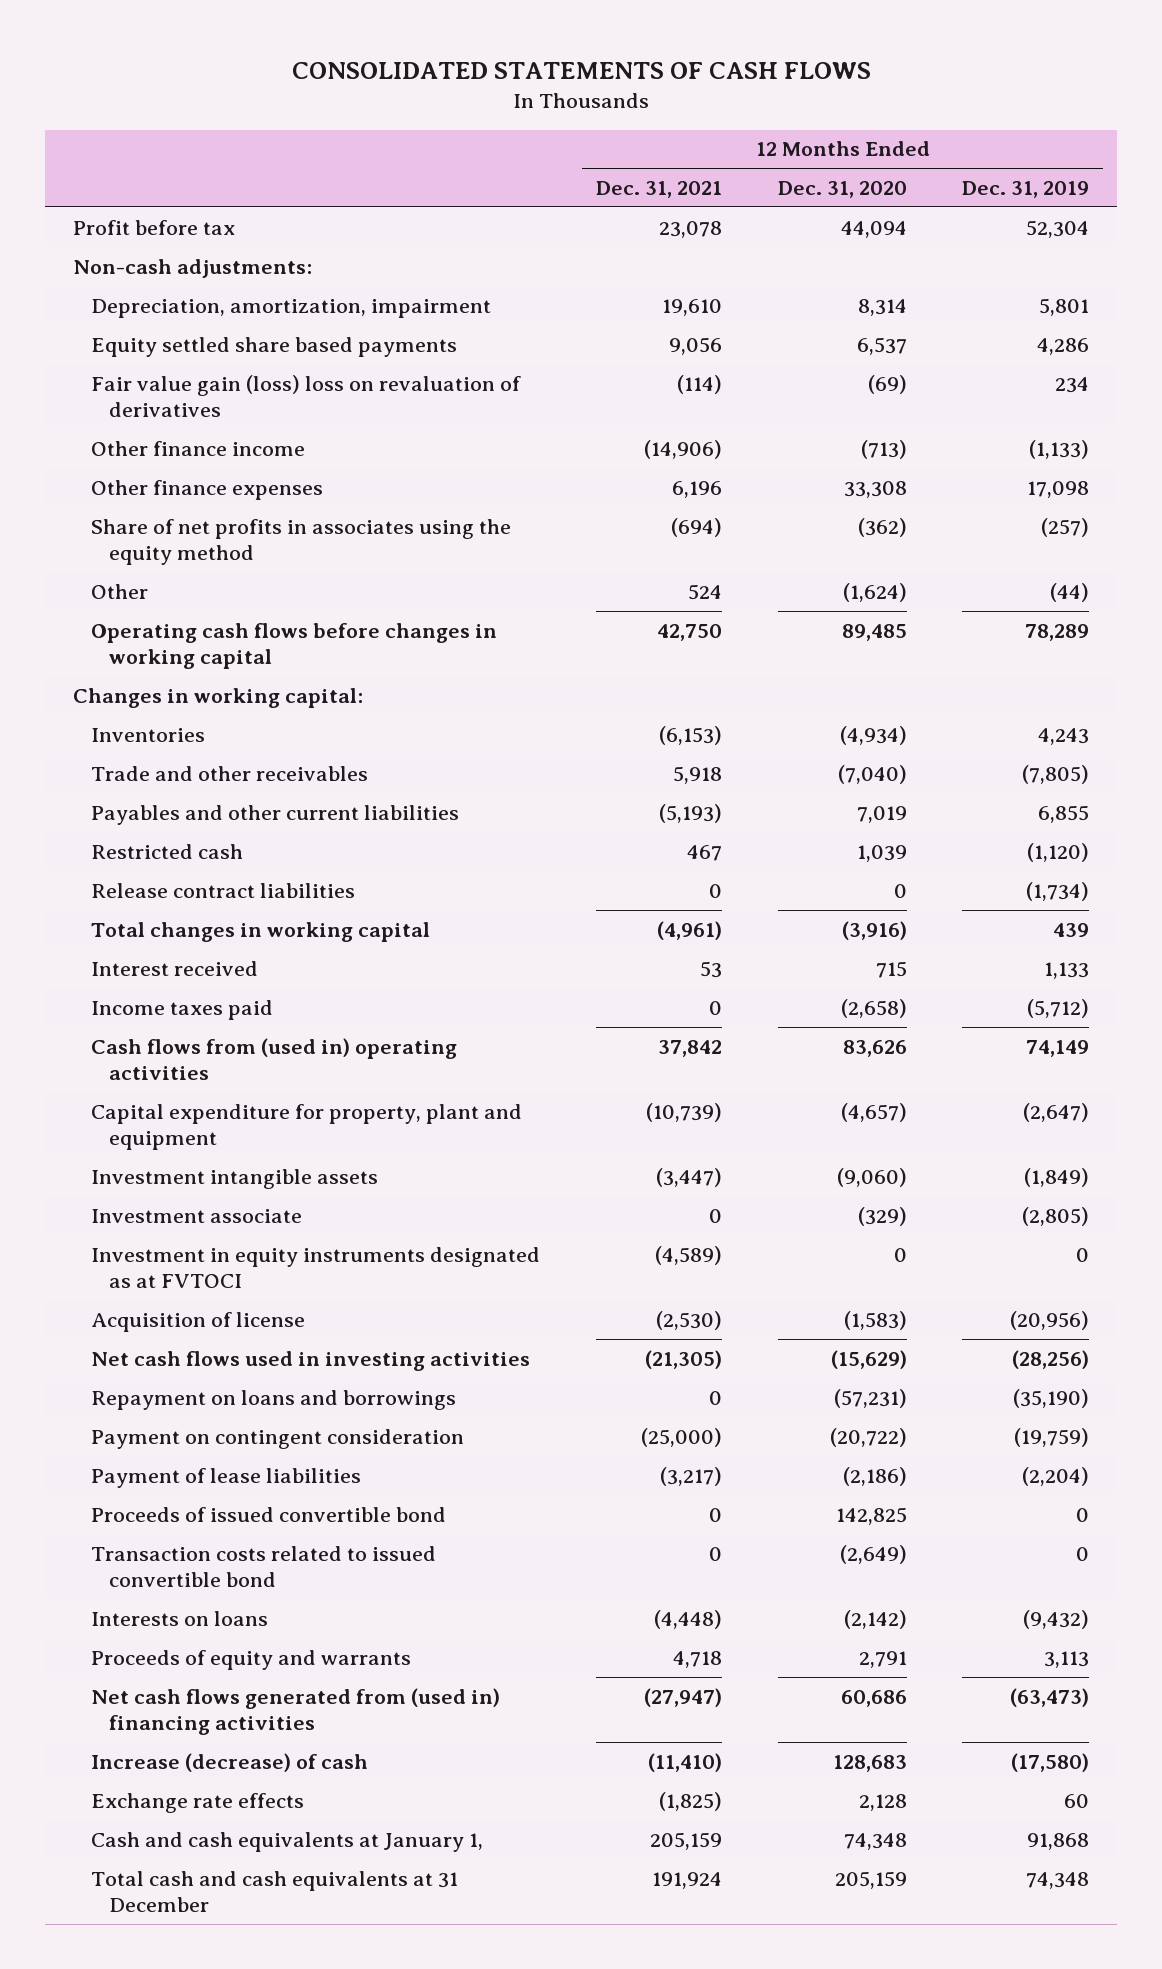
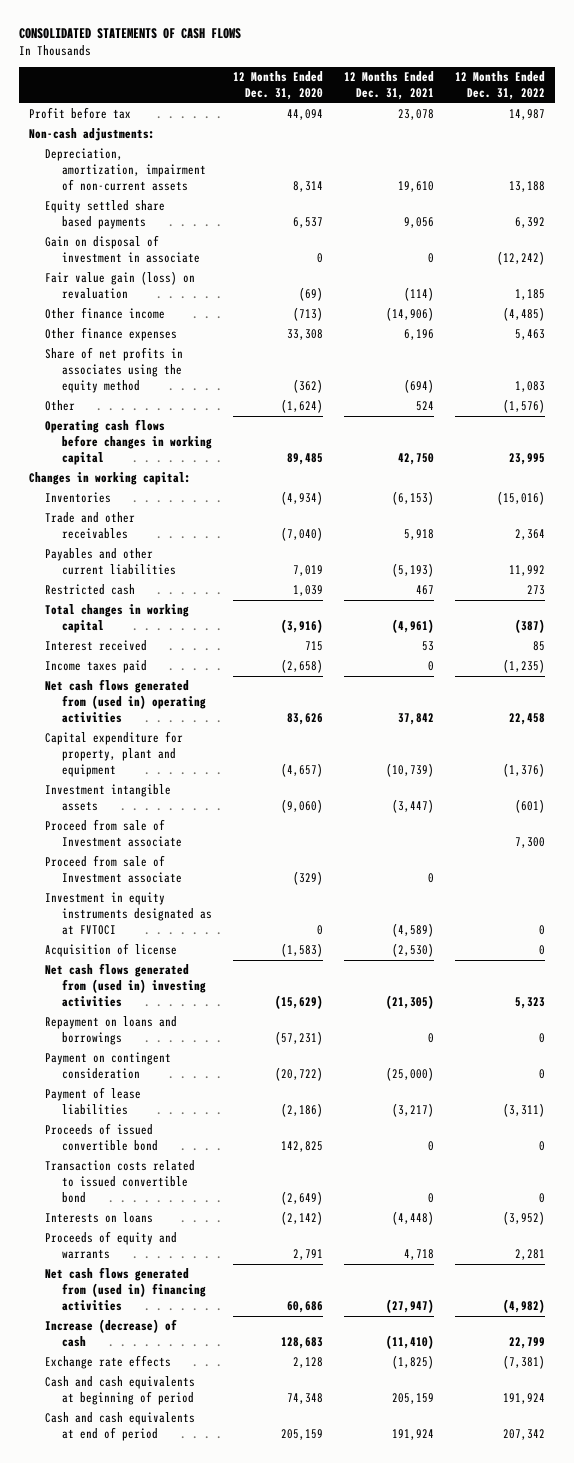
[962,180,1090,198] Dec. 31, 2019 -> none
none -> [454,71,545,101] 12 Months Ended Dec. 31, 2022
[90,298,491,318] Depreciation, amortization, impairment -> [45,148,206,191] Depreciation, amortization, impairment of non-current assets
none -> [45,235,200,264] Gain on disposal of investment in associate
[90,374,521,417] Fair value gain (loss) loss on revaluation of derivatives -> [45,271,196,300] Fair value gain (loss) on revaluation
[90,882,355,898] Release contract liabilities -> none
[90,1037,457,1080] Cash flows from (used in) operating activities -> [45,679,206,723] Net cash flows generated from (used in) operating activities
none -> [45,819,182,848] Proceed from sale of Investment associate
[90,1208,302,1223] Investment associate -> [45,855,182,884] Proceed from sale of Investment associate
[90,1350,530,1371] Net cash flows used in investing activities -> [45,963,206,1007] Net cash flows generated from (used in) investing activities
[90,1831,483,1852] Cash and cash equivalents at January 1, -> [45,1376,196,1406] Cash and cash equivalents at beginning of period
[90,1870,458,1912] Total cash and cash equivalents at 31 December -> [45,1412,196,1442] Cash and cash equivalents at end of period

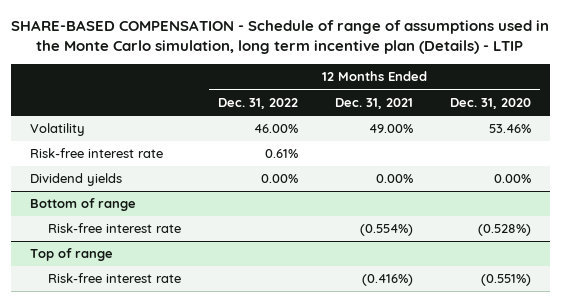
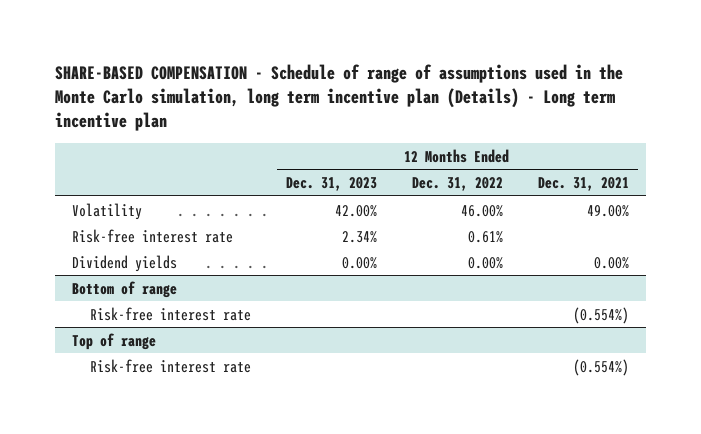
[11,20,550,55] SHARE-BASED COMPENSATION - Schedule of range of assumptions used in the Monte Carlo simulation, long term incentive plan (Details) - LTIP -> [54,63,623,132] SHARE-BASED COMPENSATION - Schedule of range of assumptions used in the Monte Carlo simulation, long term incentive plan (Details) - Long term incentive plan
[450,97,532,109] Dec. 31, 2020 -> none
none -> [285,177,377,192] Dec. 31, 2023
[362,274,414,287] (0.416%) -> [572,358,629,376] (0.554%)

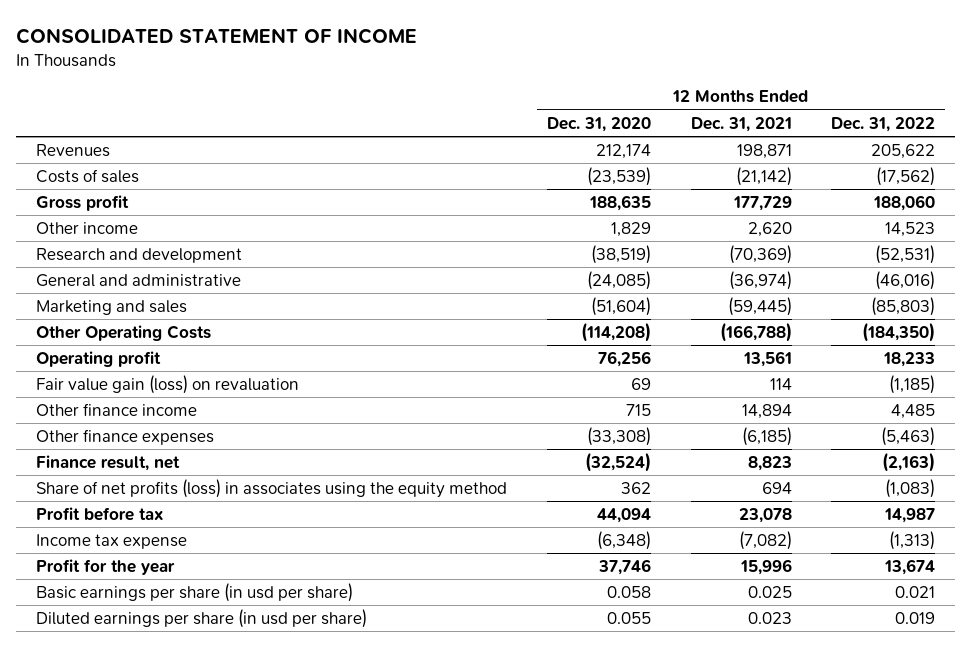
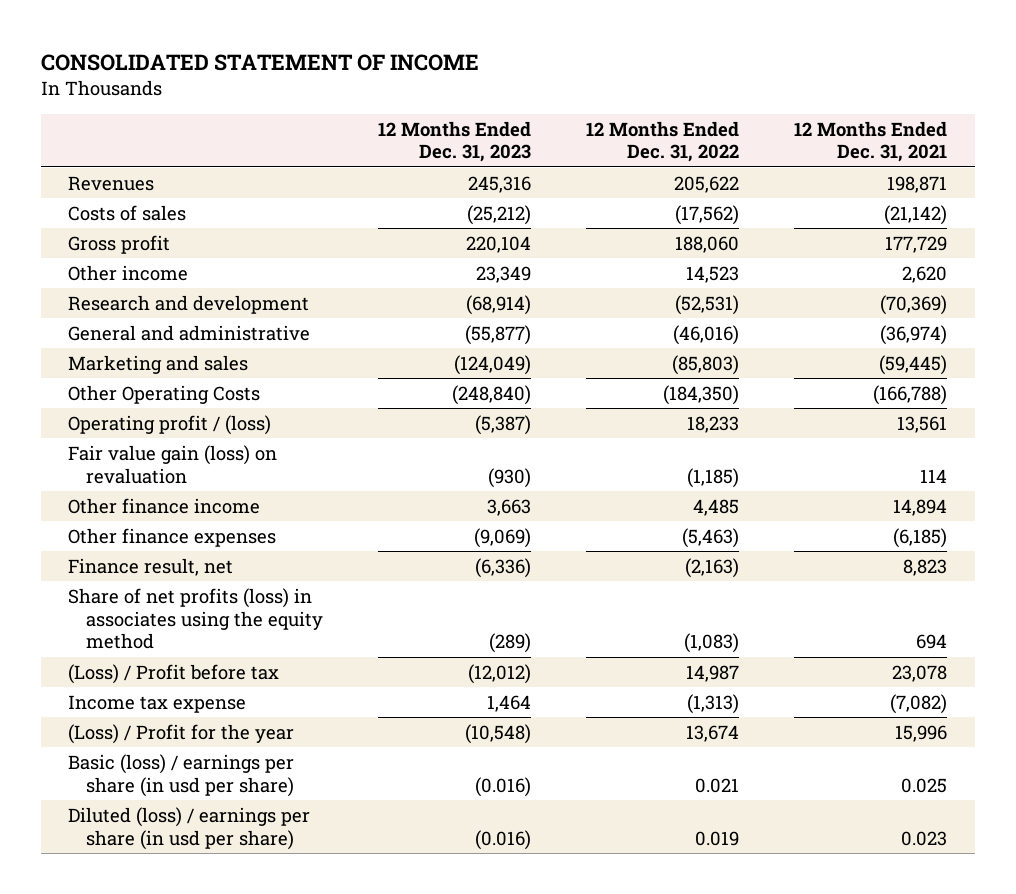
[546,116,651,132] Dec. 31, 2020 -> none
none -> [378,120,532,163] 12 Months Ended Dec. 31, 2023
[36,351,162,368] Operating profit -> [68,414,272,435] Operating profit / (loss)
[36,507,164,522] Profit before tax -> [68,663,280,684] (Loss) / Profit before tax
[36,559,176,576] Profit for the year -> [68,723,295,744] (Loss) / Profit for the year
[36,583,354,603] Basic earnings per share (in usd per share) -> [68,753,295,797] Basic (loss) / earnings per share (in usd per share)
[36,609,368,629] Diluted earnings per share (in usd per share) -> [68,806,311,850] Diluted (loss) / earnings per share (in usd per share)

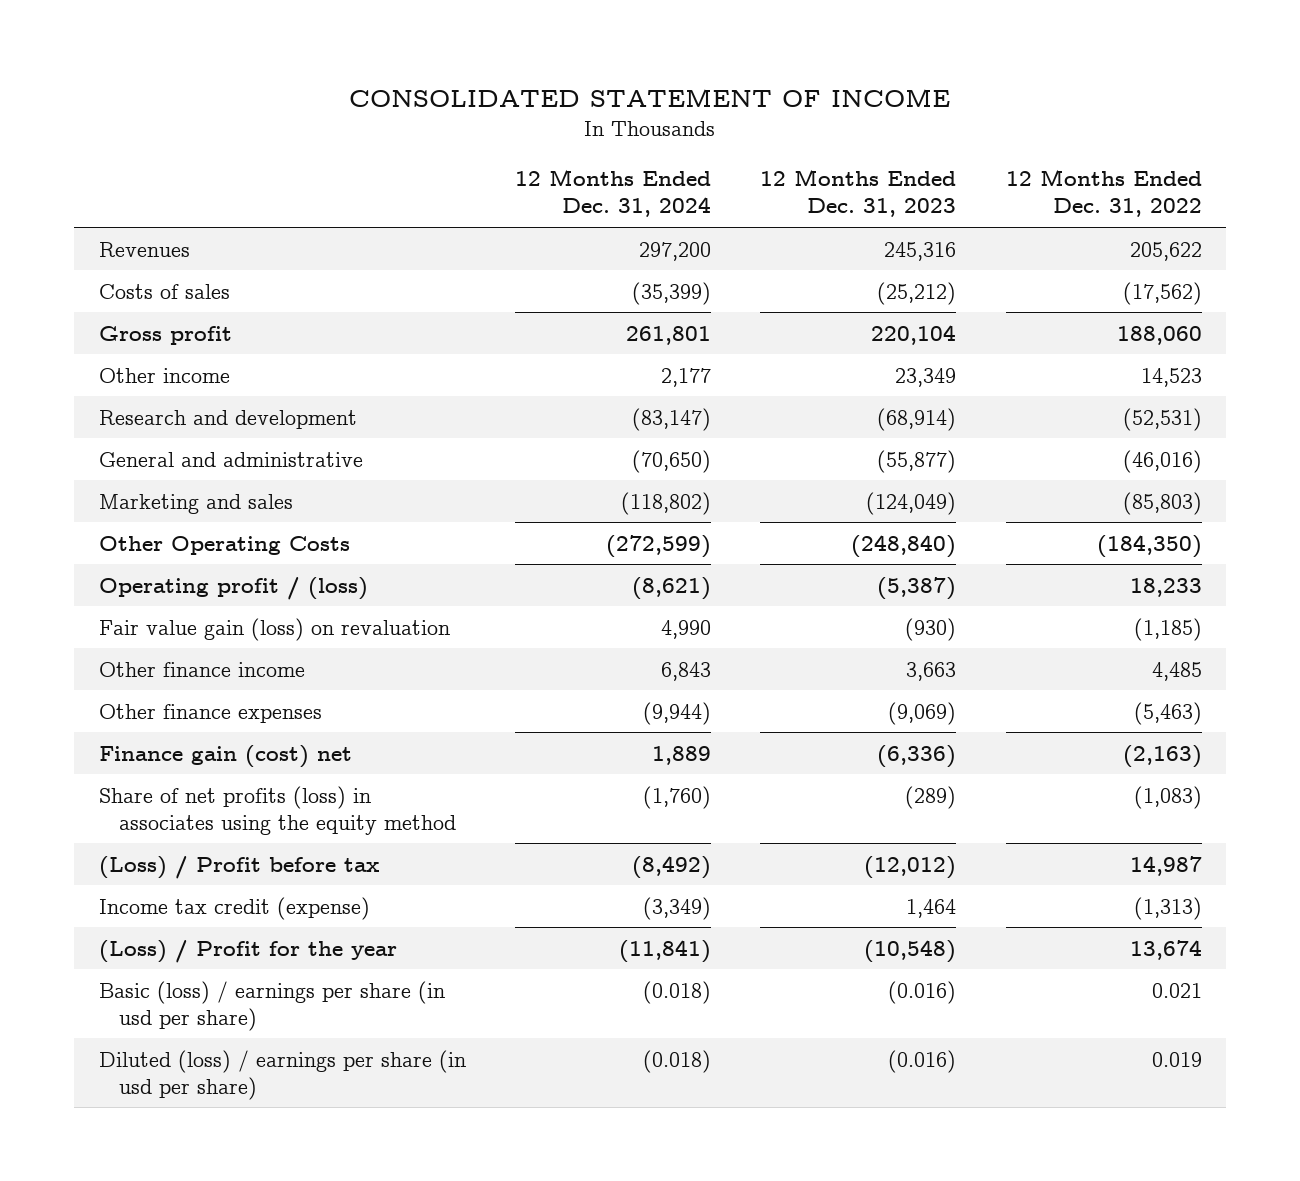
[794,120,948,163] 12 Months Ended Dec. 31, 2021 -> none
none -> [515,169,712,218] 12 Months Ended Dec. 31, 2024
[68,557,234,576] Finance result, net -> [98,744,352,768] Finance gain (cost) net
[68,694,247,713] Income tax expense -> [98,896,370,920] Income tax credit (expense)

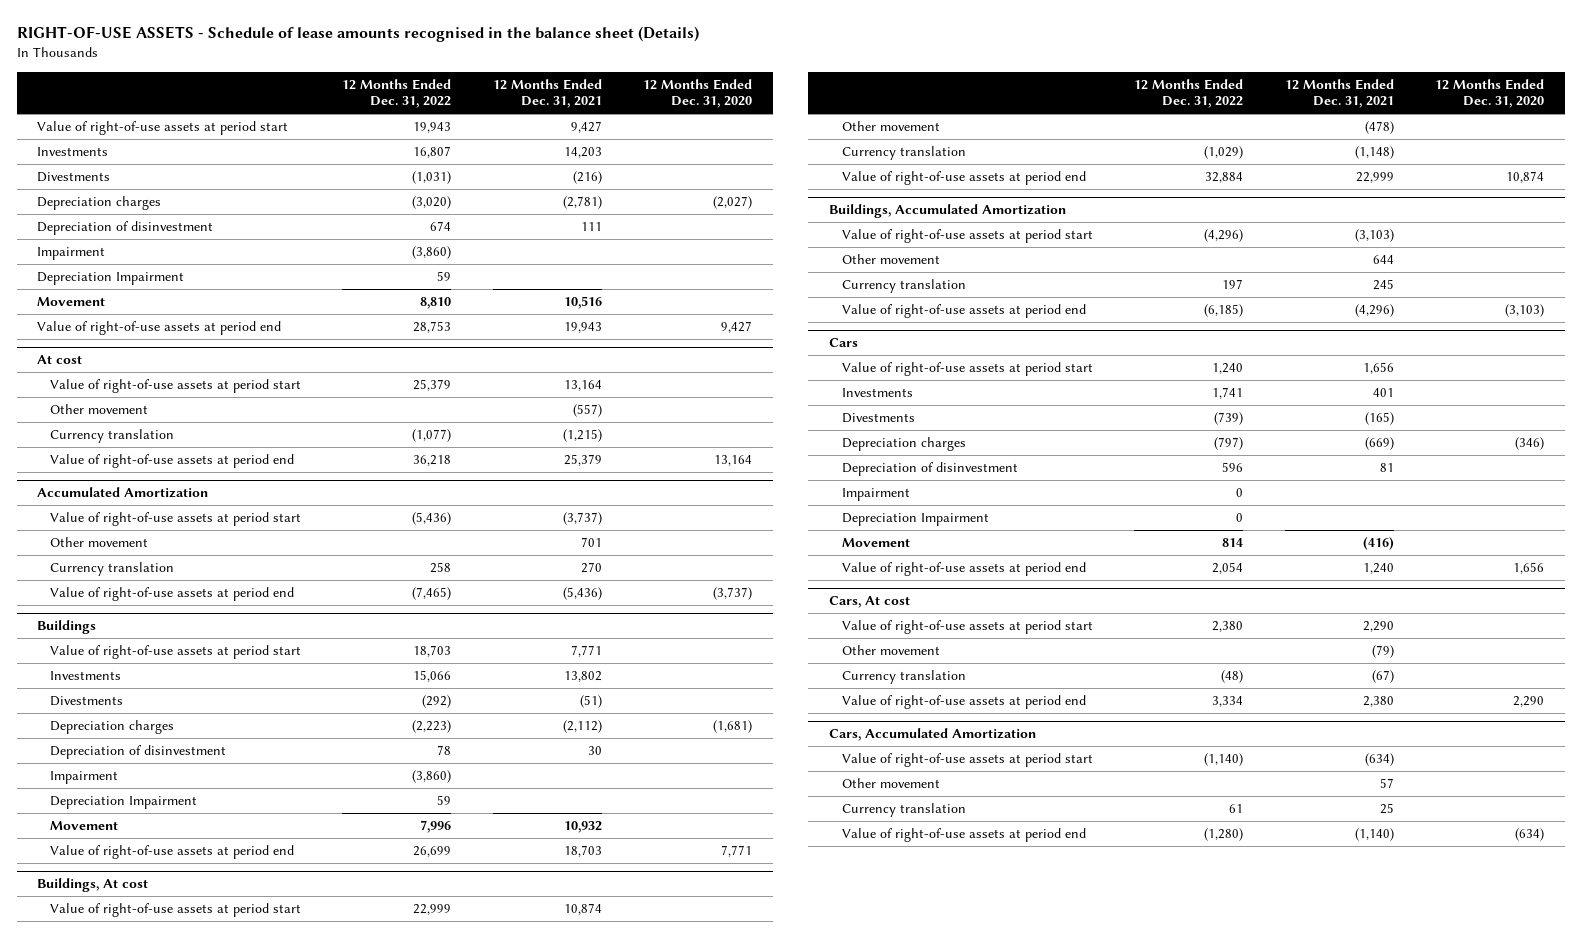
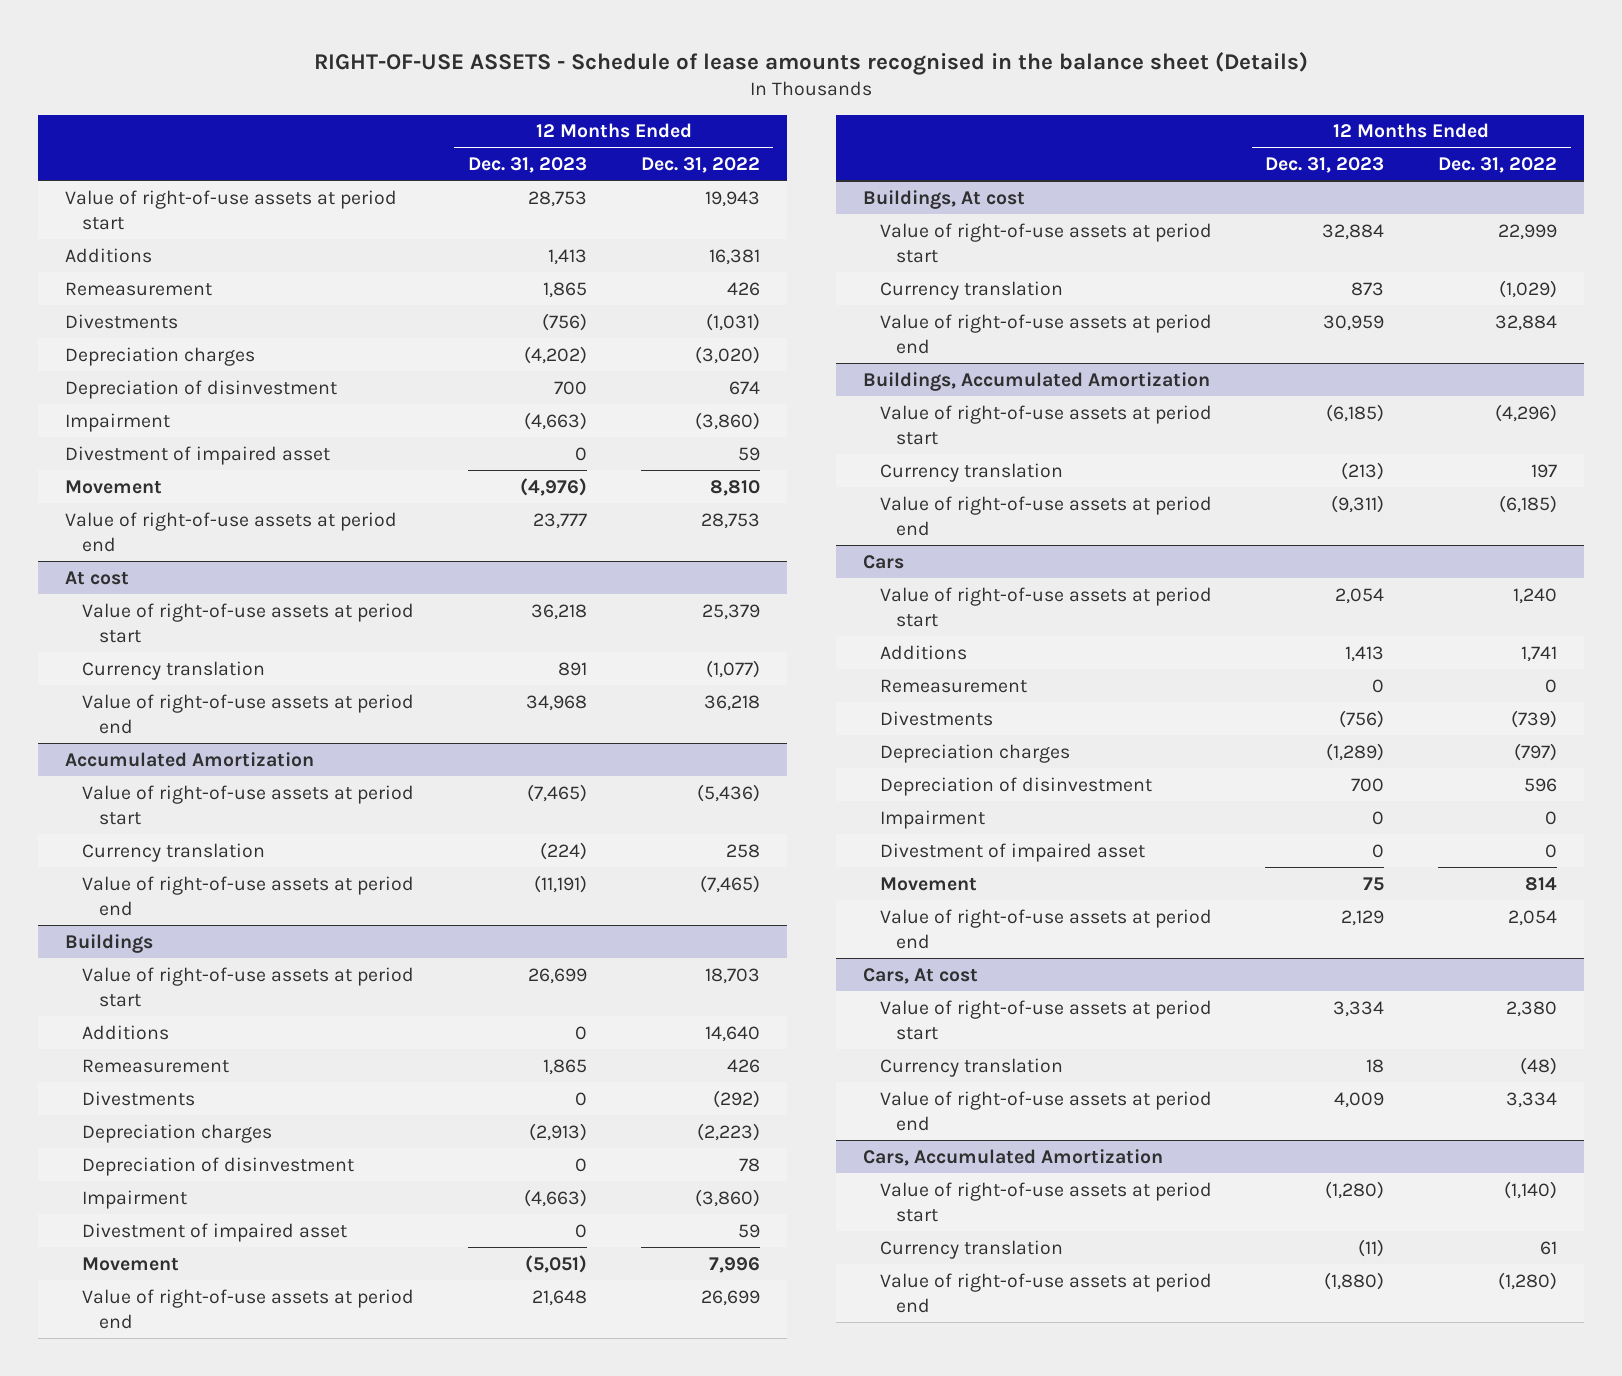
[492,78,602,109] 12 Months Ended Dec. 31, 2021 -> none
[643,78,753,109] 12 Months Ended Dec. 31, 2020 -> none
none -> [467,156,587,173] Dec. 31, 2023
[37,147,109,157] Investments -> none
none -> [65,247,153,263] Additions
none -> [65,281,213,296] Remeasurement
[37,272,185,286] Depreciation Impairment -> [65,445,331,465] Divestment of impaired asset
[49,404,148,415] Other movement -> none
[49,537,148,548] Other movement -> none
[49,671,121,681] Investments -> none
none -> [82,1024,170,1040] Additions
none -> [82,1058,230,1073] Remeasurement
[49,796,197,810] Depreciation Impairment -> [82,1222,348,1242] Divestment of impaired asset
[841,121,940,132] Other movement -> none
[841,254,940,265] Other movement -> none
[841,388,913,398] Investments -> [879,644,967,660] Additions
none -> [879,678,1027,693] Remeasurement
[841,513,989,527] Depreciation Impairment -> [879,842,1145,862] Divestment of impaired asset
[841,645,940,656] Other movement -> none
[841,778,940,789] Other movement -> none

